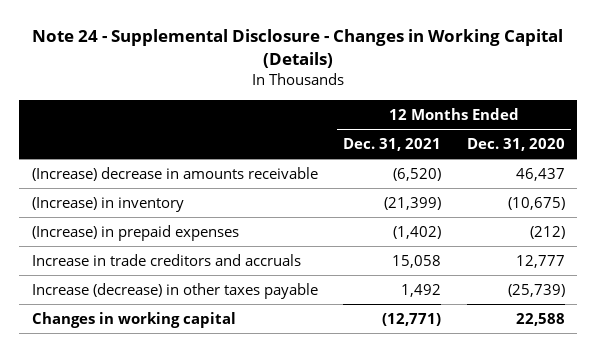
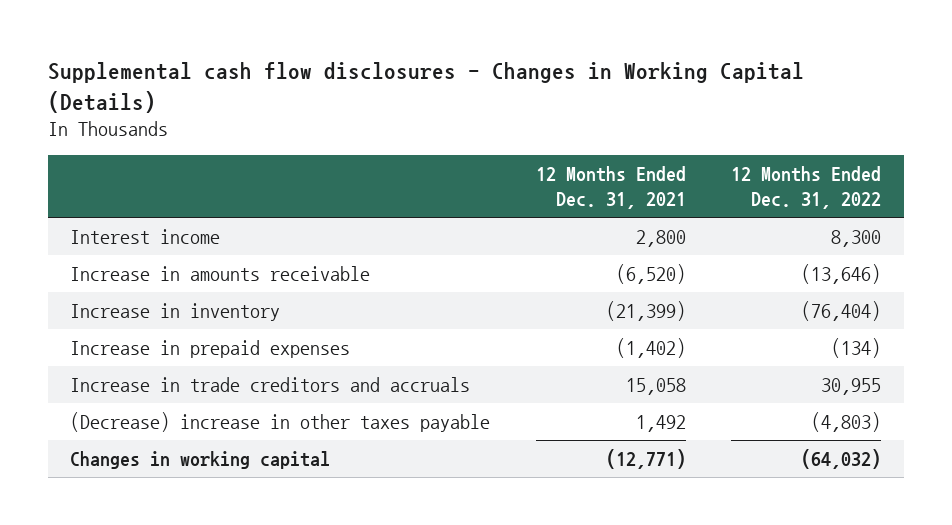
[32,29,564,69] Note 24 - Supplemental Disclosure - Changes in Working Capital (Details) -> [47,62,804,113] Supplemental cash flow disclosures - Changes in Working Capital (Details)
[466,137,565,151] Dec. 31, 2020 -> none
none -> [731,165,882,210] 12 Months Ended Dec. 31, 2022
none -> [70,228,221,244] Interest income
[32,166,319,181] (Increase) decrease in amounts receivable -> [70,265,371,281] Increase in amounts receivable
[32,196,185,212] (Increase) in inventory -> [70,302,281,321] Increase in inventory
[32,224,240,241] (Increase) in prepaid expenses -> [70,339,351,358] Increase in prepaid expenses
[32,282,319,299] Increase (decrease) in other taxes payable -> [70,411,491,432] (Decrease) increase in other taxes payable

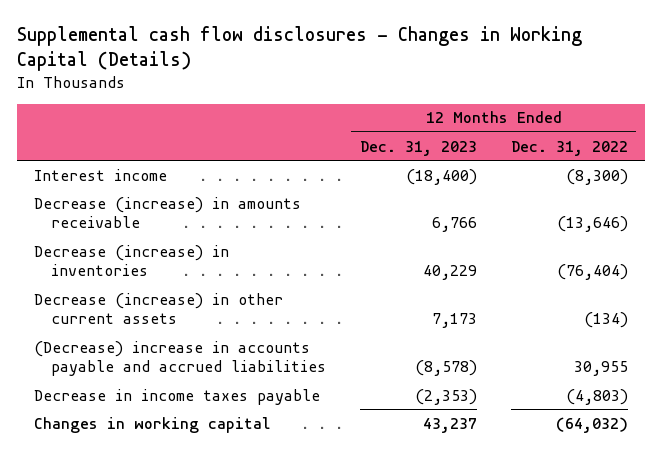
[535,165,686,210] 12 Months Ended Dec. 31, 2021 -> none
none -> [359,140,477,156] Dec. 31, 2023
[831,229,882,247] 8,300 -> [565,168,628,185] (8,300)
[70,265,371,281] Increase in amounts receivable -> [33,196,301,229] Decrease (increase) in amounts receivable
[70,302,281,321] Increase in inventory -> [33,244,229,277] Decrease (increase) in inventories
[70,339,351,358] Increase in prepaid expenses -> [33,292,283,325] Decrease (increase) in other current assets
[70,376,471,392] Increase in trade creditors and accruals -> [33,340,326,377] (Decrease) increase in accounts payable and accrued liabilities
[70,411,491,432] (Decrease) increase in other taxes payable -> [33,388,320,405] Decrease in income taxes payable

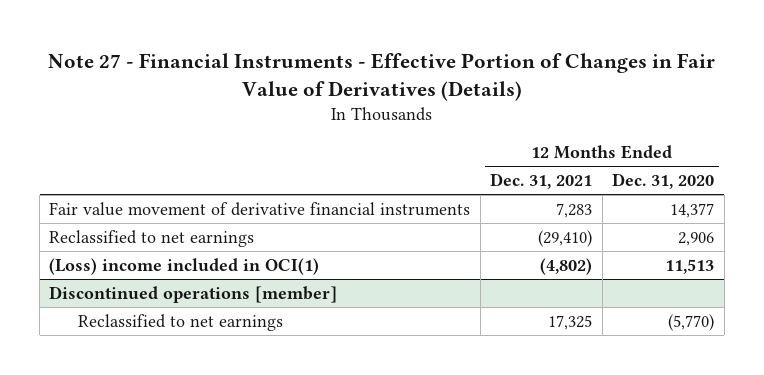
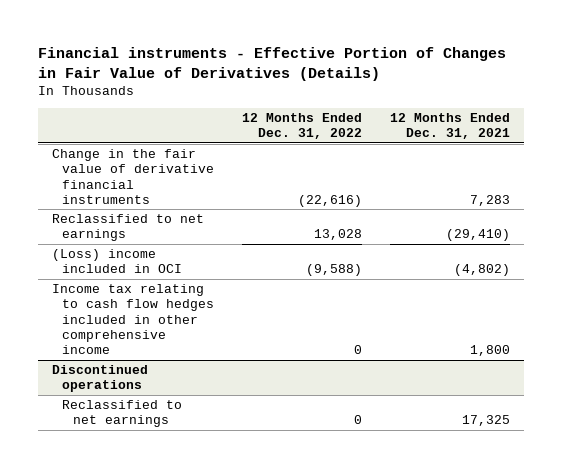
[47,52,715,101] Note 27 - Financial Instruments - Effective Portion of Changes in Fair Value of Derivatives (Details) -> [37,46,506,81] Financial instruments - Effective Portion of Changes in Fair Value of Derivatives (Details)
[612,173,715,190] Dec. 31, 2020 -> none
none -> [242,112,363,140] 12 Months Ended Dec. 31, 2022
[49,201,471,216] Fair value movement of derivative financial instruments -> [51,149,215,204] Change in the fair value of derivative financial instruments
[49,257,320,275] (Loss) income included in OCI(1) -> [51,249,183,274] (Loss) income included in OCI
none -> [51,284,215,355] Income tax relating to cash flow hedges included in other comprehensive income
[49,285,338,303] Discontinued operations [member] -> [51,365,148,393] Discontinued operations

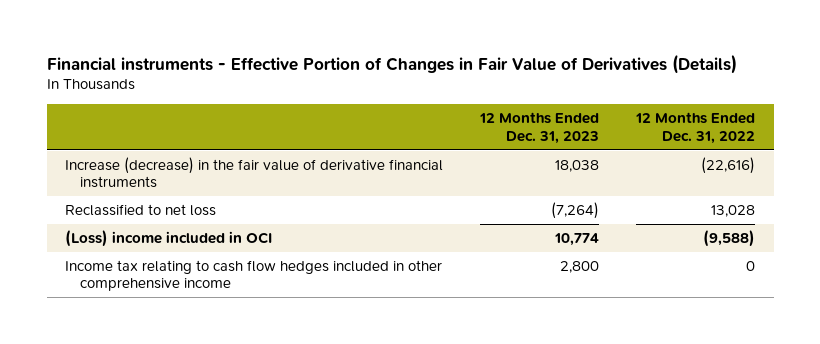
[390,112,511,140] 12 Months Ended Dec. 31, 2021 -> none
none -> [479,112,600,144] 12 Months Ended Dec. 31, 2023
[51,149,215,204] Change in the fair value of derivative financial instruments -> [65,157,444,189] Increase (decrease) in the fair value of derivative financial instruments
[51,214,204,242] Reclassified to net earnings -> [65,204,217,217] Reclassified to net loss
[51,365,148,393] Discontinued operations -> none
[62,400,183,428] Reclassified to net earnings -> none

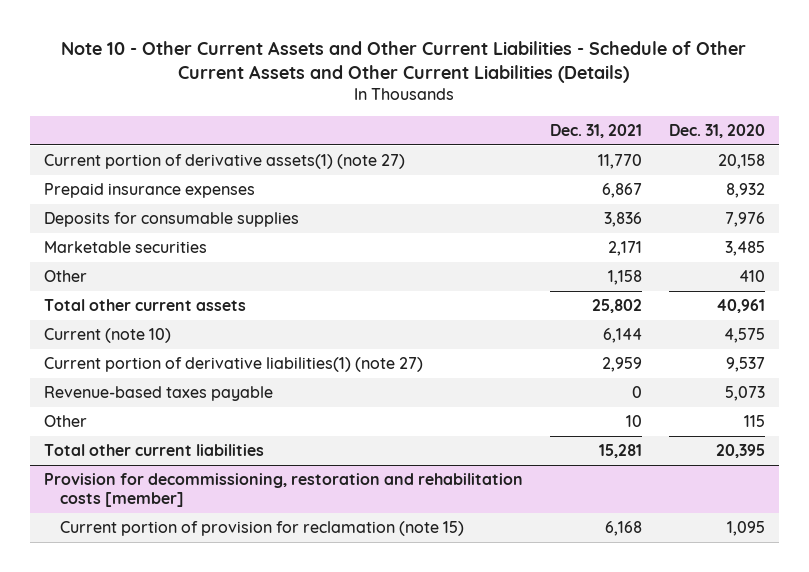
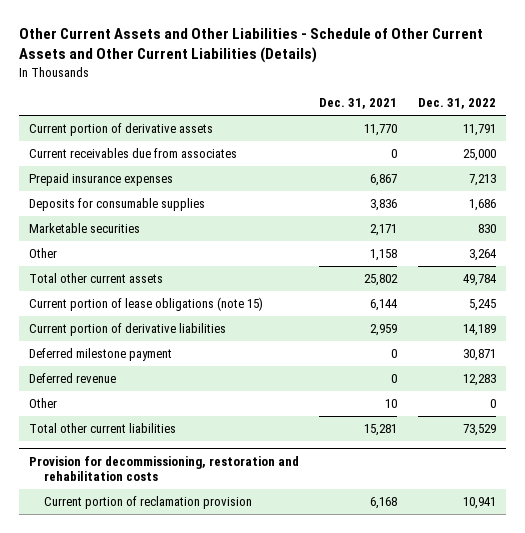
[61,40,747,84] Note 10 - Other Current Assets and Other Current Liabilities - Schedule of Other Current Assets and Other Current Liabilities (Details) -> [18,27,483,64] Other Current Assets and Other Liabilities - Schedule of Other Current Assets and Other Current Liabilities (Details)
[669,124,766,139] Dec. 31, 2020 -> none
none -> [417,98,496,110] Dec. 31, 2022
[43,153,405,169] Current portion of derivative assets(1) (note 27) -> [28,123,213,137] Current portion of derivative assets
none -> [28,148,237,159] Current receivables due from associates
[43,327,171,343] Current (note 10) -> [28,297,263,312] Current portion of lease obligations (note 15)
[43,356,423,372] Current portion of derivative liabilities(1) (note 27) -> [28,323,226,337] Current portion of derivative liabilities
[43,385,273,401] Revenue-based taxes payable -> [28,348,172,362] Deferred milestone payment
none -> [28,373,116,384] Deferred revenue
[43,472,523,508] Provision for decommissioning, restoration and rehabilitation costs [member] -> [28,455,299,481] Provision for decommissioning, restoration and rehabilitation costs
[60,520,465,536] Current portion of provision for reclamation (note 15) -> [44,496,253,510] Current portion of reclamation provision

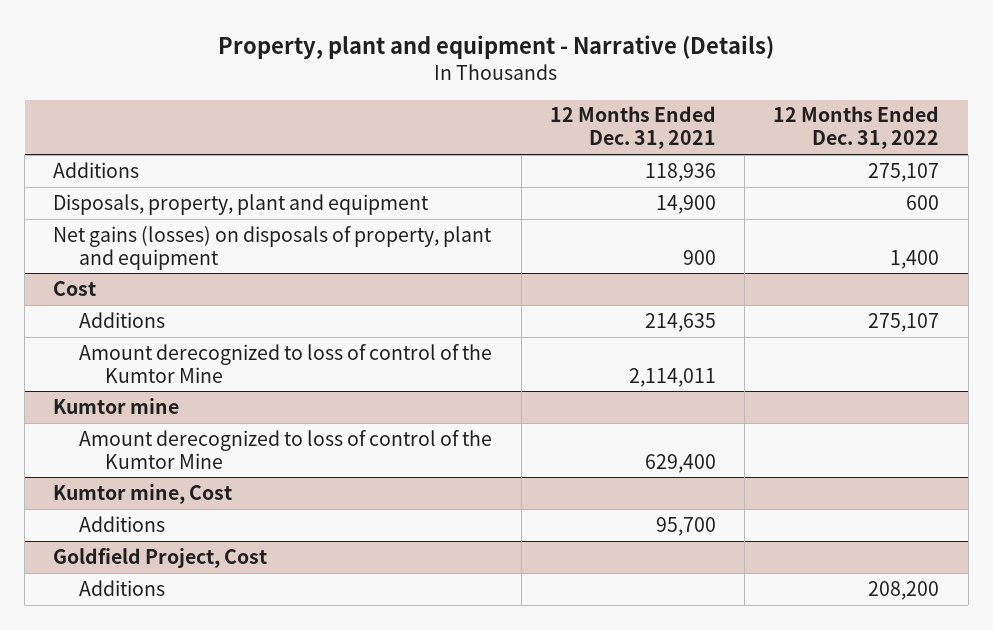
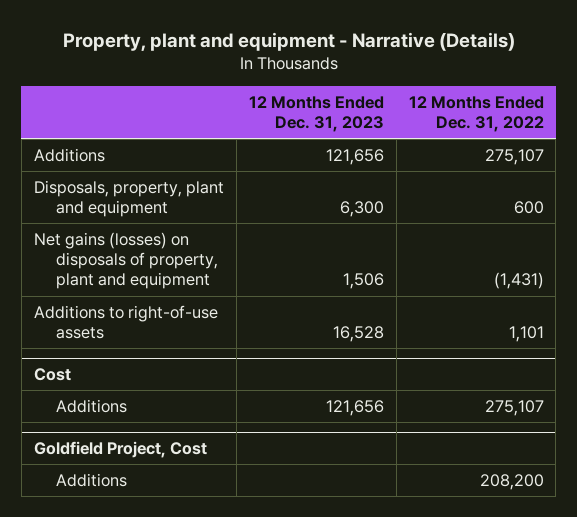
[549,106,716,150] 12 Months Ended Dec. 31, 2021 -> none
none -> [248,95,384,133] 12 Months Ended Dec. 31, 2023
[890,249,940,269] 1,400 -> [493,272,544,290] (1,431)
none -> [33,304,218,340] Additions to right-of-use assets
[79,343,493,383] Amount derecognized to loss of control of the Kumtor Mine -> none
[53,397,180,414] Kumtor mine -> none
[79,429,493,469] Amount derecognized to loss of control of the Kumtor Mine -> none
[53,483,233,504] Kumtor mine, Cost -> none
[79,515,166,532] Additions -> none

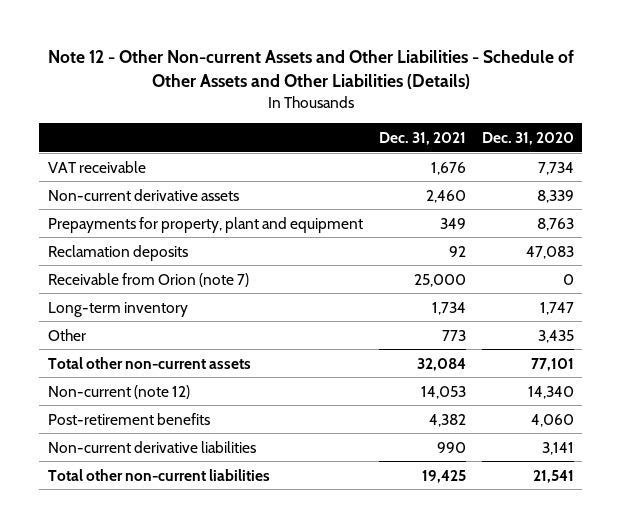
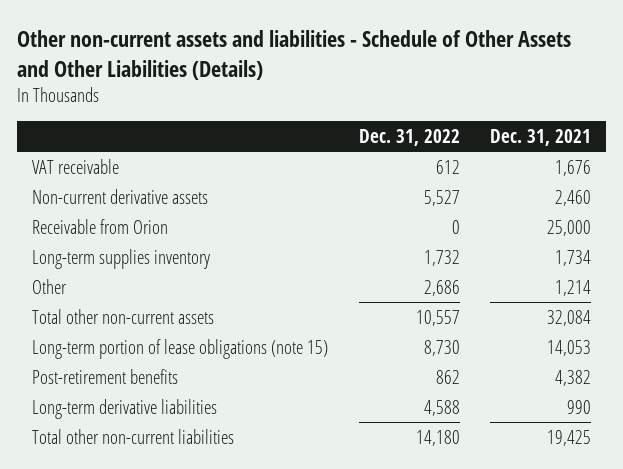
[47,50,574,90] Note 12 - Other Non-current Assets and Other Liabilities - Schedule of Other Assets and Other Liabilities (Details) -> [17,29,572,80] Other non-current assets and liabilities - Schedule of Other Assets and Other Liabilities (Details)
[481,131,574,145] Dec. 31, 2020 -> none
none -> [358,129,460,147] Dec. 31, 2022
[47,216,363,233] Prepayments for property, plant and equipment -> none
[47,244,188,261] Reclamation deposits -> none
[47,272,249,287] Receivable from Orion (note 7) -> [32,218,169,234] Receivable from Orion
[47,301,188,317] Long-term inventory -> [32,248,211,269] Long-term supplies inventory
[441,329,466,341] 773 -> [554,279,591,296] 1,214
[47,384,190,399] Non-current (note 12) -> [32,338,329,359] Long-term portion of lease obligations (note 15)
[47,440,256,453] Non-current derivative liabilities -> [32,398,218,419] Long-term derivative liabilities

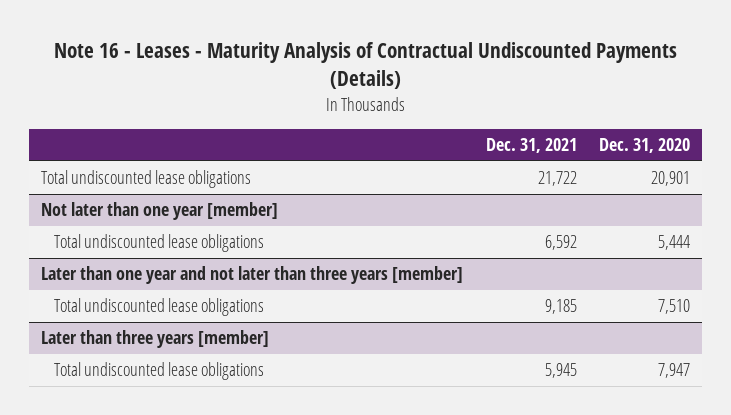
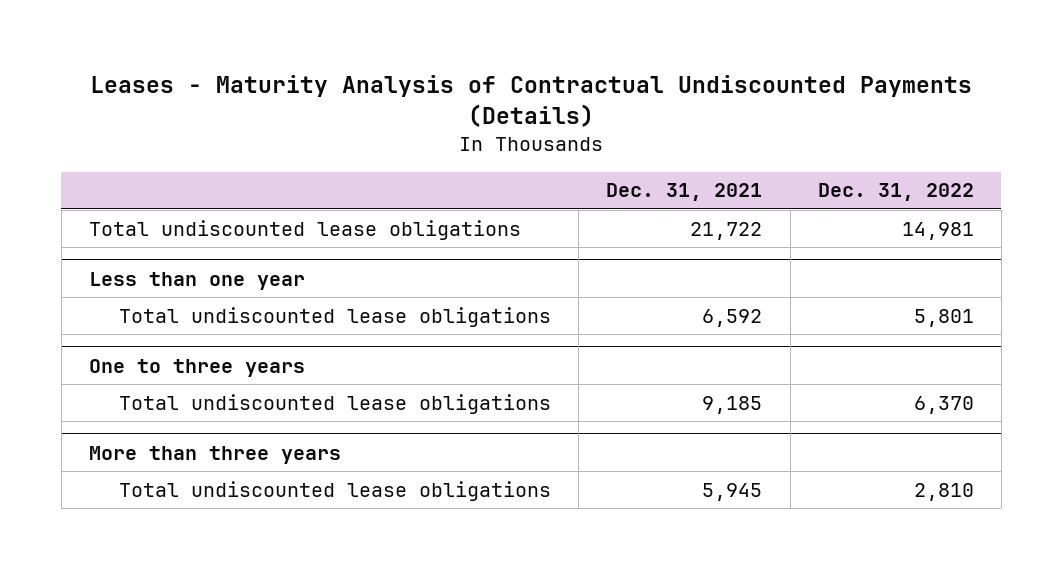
[53,41,677,89] Note 16 - Leases - Maturity Analysis of Contractual Undiscounted Payments (Details) -> [90,74,973,128] Leases - Maturity Analysis of Contractual Undiscounted Payments (Details)
[599,138,691,154] Dec. 31, 2020 -> none
none -> [817,183,974,202] Dec. 31, 2022
[40,202,278,221] Not later than one year [member] -> [88,271,305,290] Less than one year
[40,266,463,285] Later than one year and not later than three years [member] -> [88,358,305,377] One to three years
[40,330,269,349] Later than three years [member] -> [88,445,341,464] More than three years

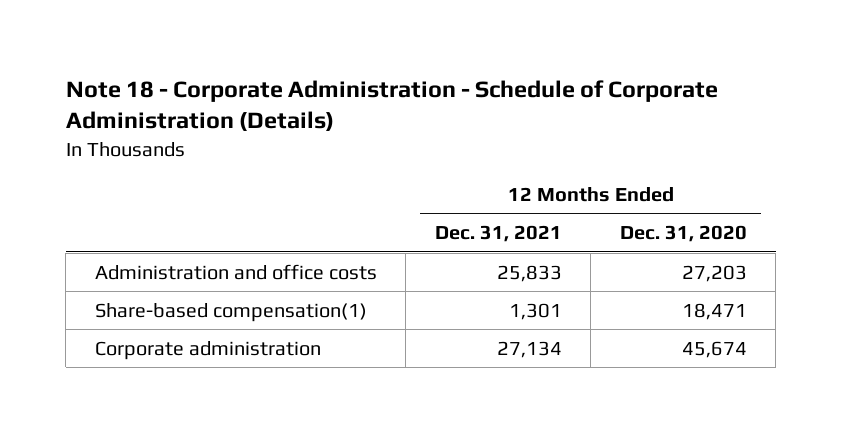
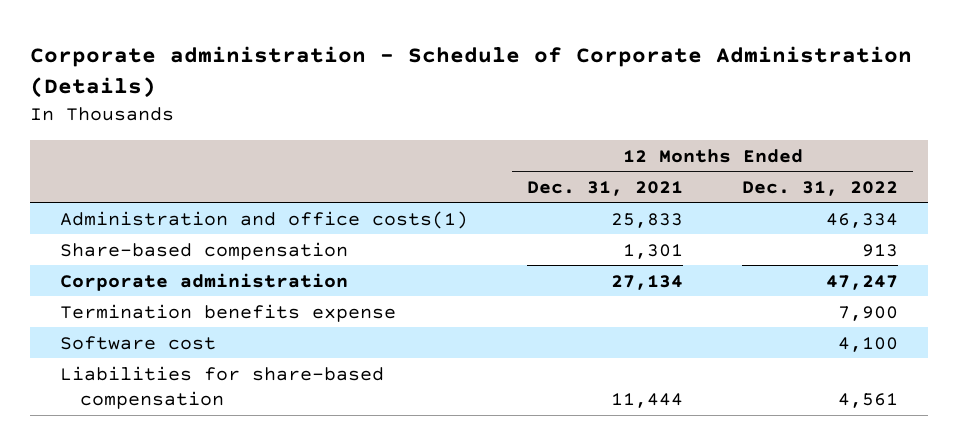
[65,79,718,132] Note 18 - Corporate Administration - Schedule of Corporate Administration (Details) -> [30,45,913,98] Corporate administration - Schedule of Corporate Administration (Details)
[619,225,747,243] Dec. 31, 2020 -> none
none -> [742,180,899,196] Dec. 31, 2022
[94,263,377,280] Administration and office costs -> [59,210,468,229] Administration and office costs(1)
[94,302,367,322] Share-based compensation(1) -> [59,241,348,260] Share-based compensation
none -> [59,303,396,322] Termination benefits expense
none -> [59,335,216,350] Software cost
none -> [59,365,384,410] Liabilities for share-based compensation

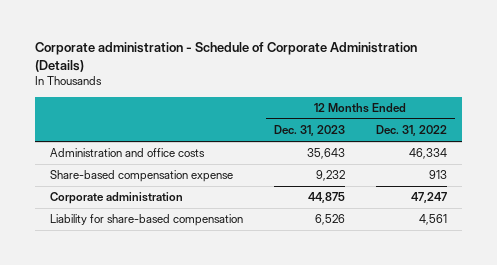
[527,180,684,196] Dec. 31, 2021 -> none
none -> [273,125,345,137] Dec. 31, 2023
[59,210,468,229] Administration and office costs(1) -> [50,148,206,158] Administration and office costs
[59,241,348,260] Share-based compensation -> [50,170,234,183] Share-based compensation expense
[59,303,396,322] Termination benefits expense -> none
[59,335,216,350] Software cost -> none
[59,365,384,410] Liabilities for share-based compensation -> [50,214,244,227] Liability for share-based compensation

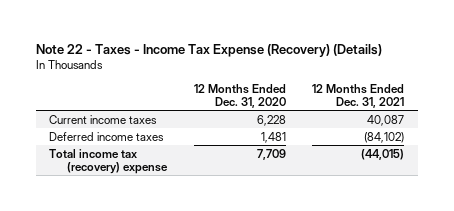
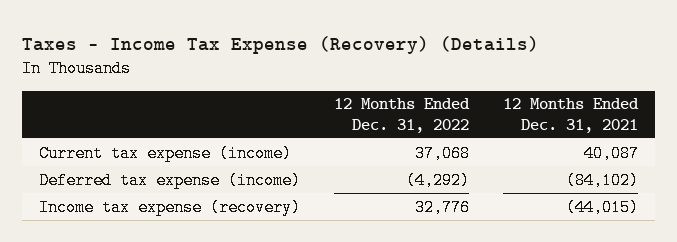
[35,43,382,57] Note 22 - Taxes - Income Tax Expense (Recovery) (Details) -> [22,35,540,54] Taxes - Income Tax Expense (Recovery) (Details)
[193,83,286,109] 12 Months Ended Dec. 31, 2020 -> none
none -> [333,98,470,133] 12 Months Ended Dec. 31, 2022
[49,114,158,124] Current income taxes -> [39,144,293,162] Current tax expense (income)
[49,131,165,141] Deferred income taxes -> [39,171,302,189] Deferred tax expense (income)
[49,148,168,174] Total income tax (recovery) expense -> [39,198,302,216] Income tax expense (recovery)

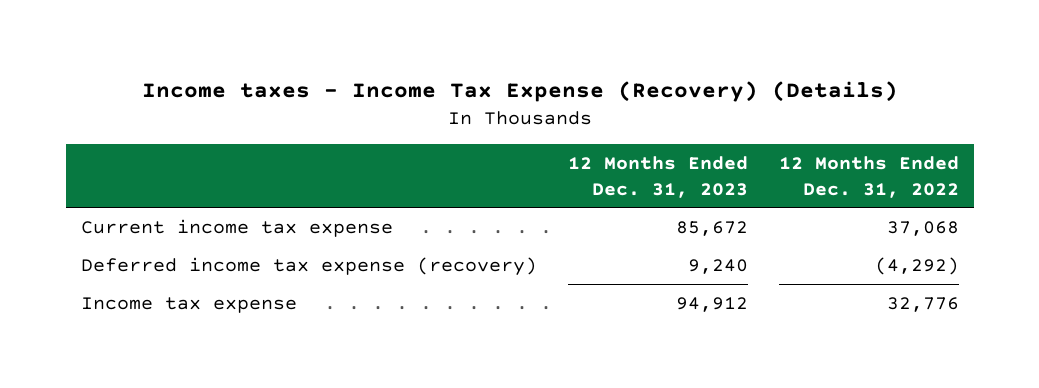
[22,35,540,54] Taxes - Income Tax Expense (Recovery) (Details) -> [141,80,898,102] Income taxes - Income Tax Expense (Recovery) (Details)
[502,98,639,133] 12 Months Ended Dec. 31, 2021 -> none
none -> [567,156,748,198] 12 Months Ended Dec. 31, 2023
[39,144,293,162] Current tax expense (income) -> [80,218,393,237] Current income tax expense
[39,171,302,189] Deferred tax expense (income) -> [80,256,537,276] Deferred income tax expense (recovery)
[39,198,302,216] Income tax expense (recovery) -> [80,296,297,313] Income tax expense

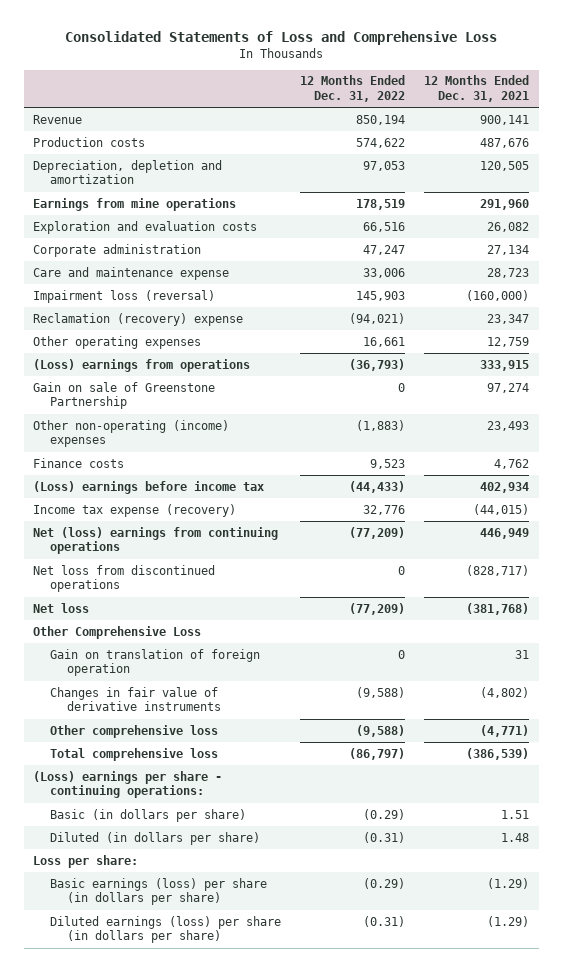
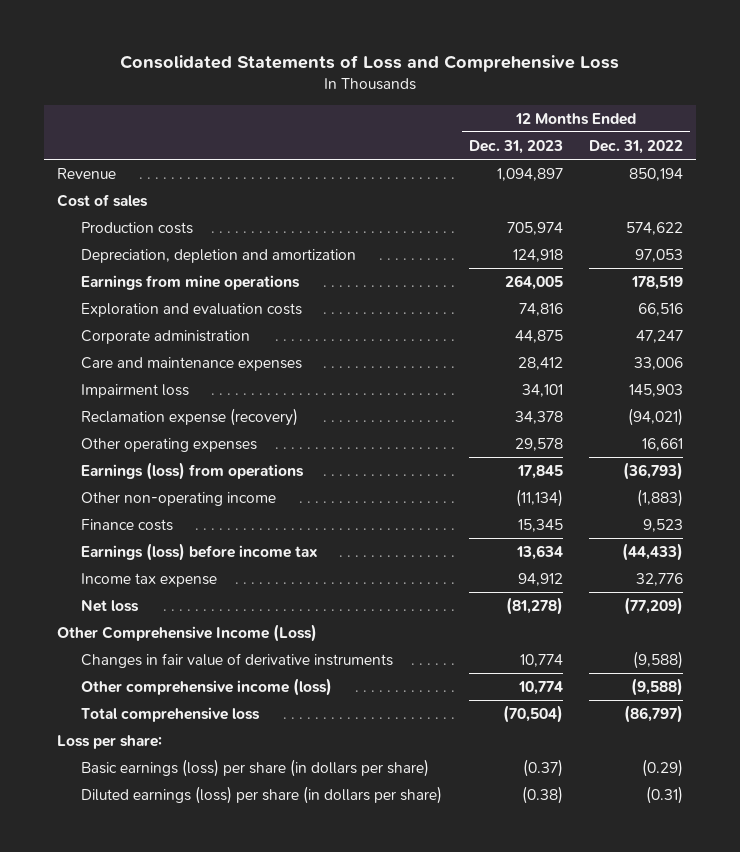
[424,75,530,102] 12 Months Ended Dec. 31, 2021 -> none
none -> [468,139,563,154] Dec. 31, 2023
none -> [57,193,149,207] Cost of sales
[33,266,230,280] Care and maintenance expense -> [81,356,303,371] Care and maintenance expenses
[33,289,216,303] Impairment loss (reversal) -> [81,383,190,398] Impairment loss
[33,312,244,326] Reclamation (recovery) expense -> [81,407,299,426] Reclamation expense (recovery)
[33,381,216,410] Gain on sale of Greenstone Partnership -> none
[33,358,251,372] (Loss) earnings from operations -> [81,461,305,480] Earnings (loss) from operations
[33,419,230,448] Other non-operating (income) expenses -> [81,491,277,506] Other non-operating income
[33,526,279,555] Net (loss) earnings from continuing operations -> none
[33,564,216,593] Net loss from discontinued operations -> none
[33,480,265,494] (Loss) earnings before income tax -> [81,542,319,561] Earnings (loss) before income tax
[33,503,237,517] Income tax expense (recovery) -> [81,572,218,587] Income tax expense
[50,648,261,677] Gain on translation of foreign operation -> none
[33,625,202,639] Other Comprehensive Loss -> [57,623,318,642] Other Comprehensive Income (Loss)
[50,724,219,738] Other comprehensive loss -> [81,677,333,696] Other comprehensive income (loss)
[33,770,223,799] (Loss) earnings per share - continuing operations: -> none
[50,808,247,822] Basic (in dollars per share) -> none
[50,831,261,845] Diluted (in dollars per share) -> none

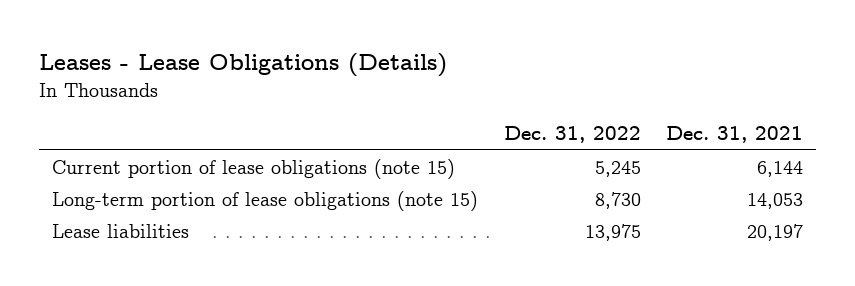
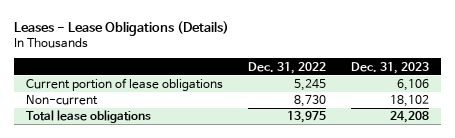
[666,126,804,144] Dec. 31, 2021 -> none
none -> [350,61,429,74] Dec. 31, 2023
[52,158,456,179] Current portion of lease obligations (note 15) -> [26,78,224,92] Current portion of lease obligations
[52,190,479,211] Long-term portion of lease obligations (note 15) -> [26,95,99,106] Non-current
[52,223,190,238] Lease liabilities -> [26,110,152,124] Total lease obligations

